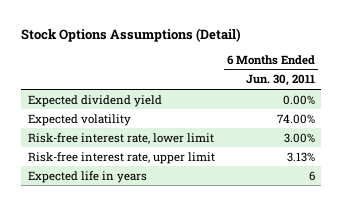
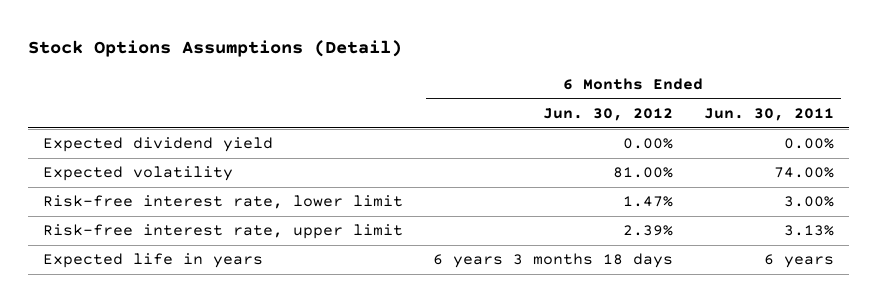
none -> [543,108,674,122] Jun. 30, 2012
[309,170,316,181] 6 -> [763,254,834,269] 6 years

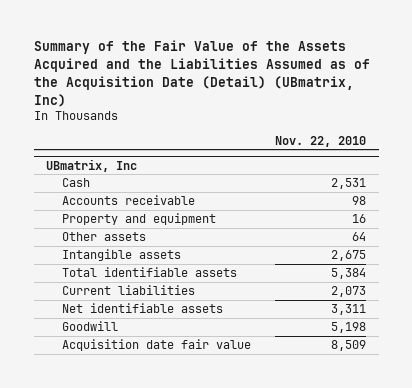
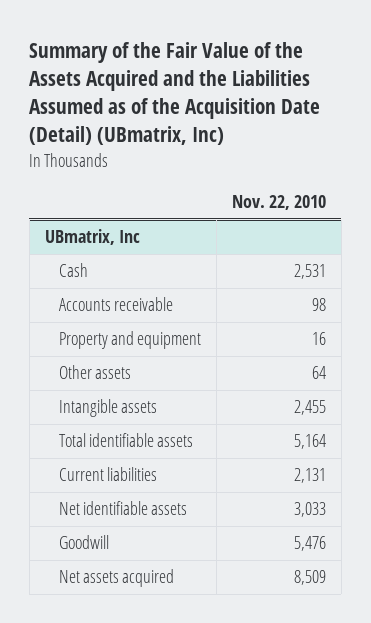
[331,250,367,262] 2,675 -> [293,400,326,416] 2,455
[331,268,367,280] 5,384 -> [293,434,326,450] 5,164
[331,286,367,298] 2,073 -> [293,468,326,484] 2,131
[331,304,367,316] 3,311 -> [293,502,326,518] 3,033
[331,322,367,334] 5,198 -> [293,536,326,552] 5,476
[61,339,251,352] Acquisition date fair value -> [58,569,174,588] Net assets acquired

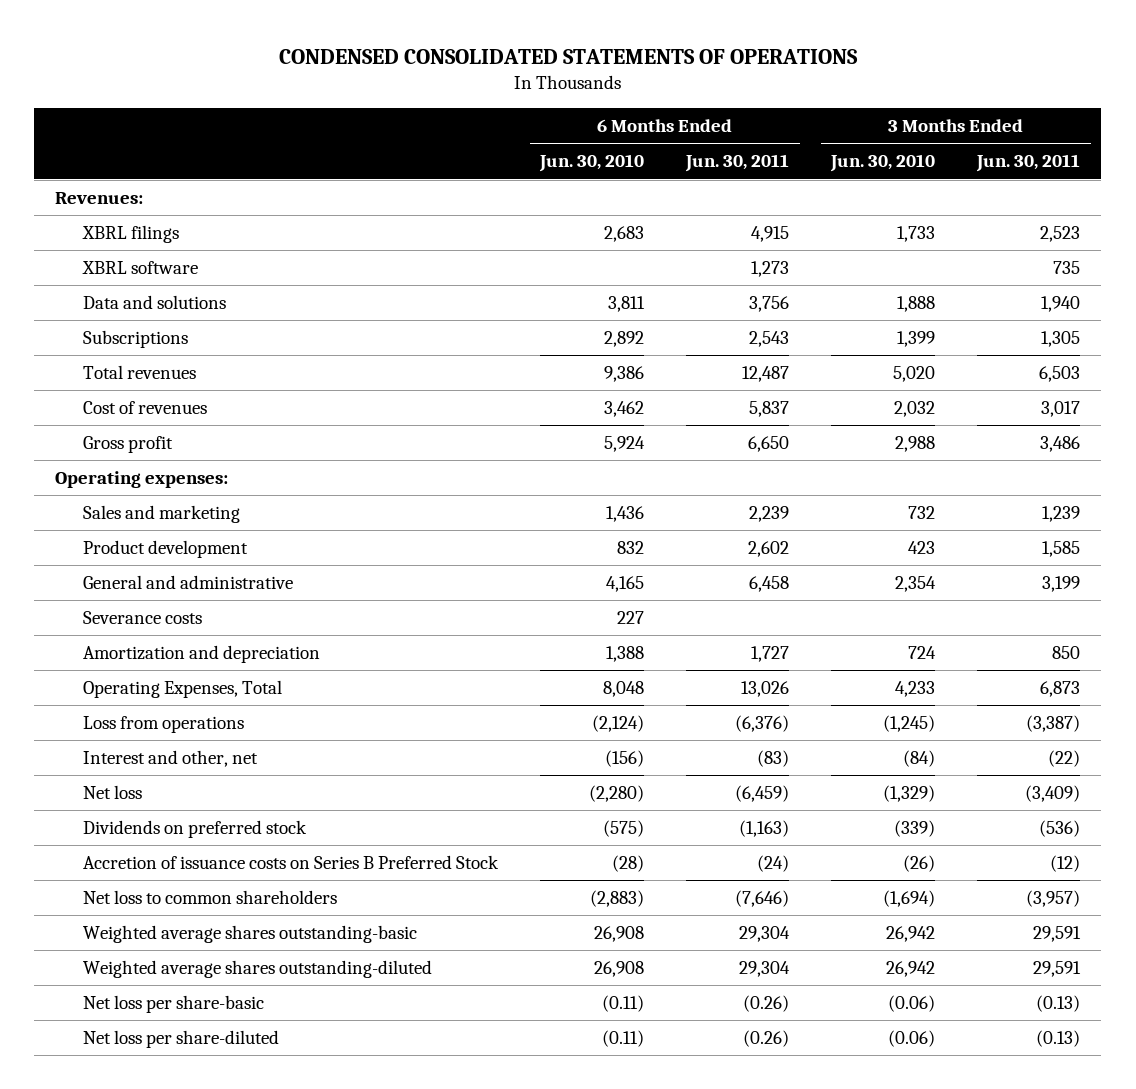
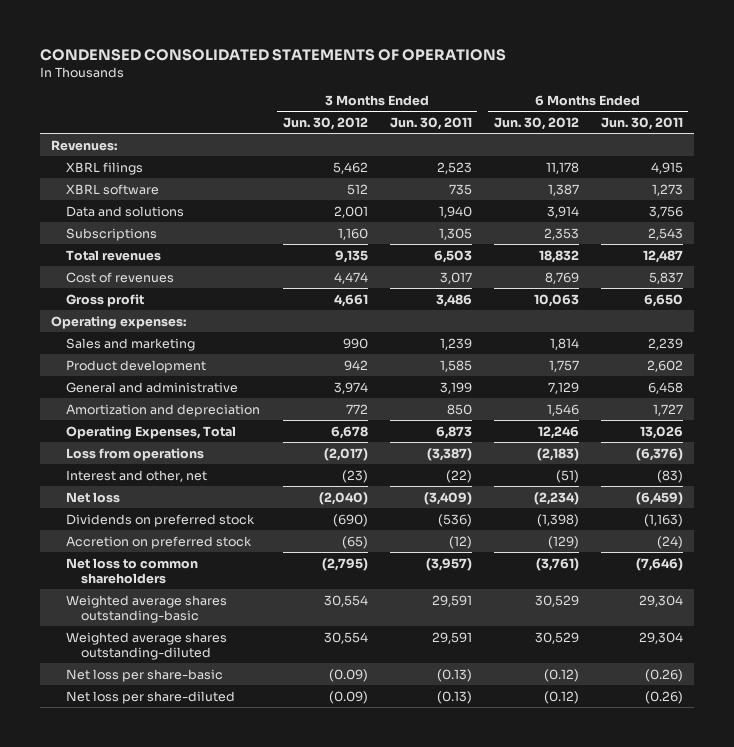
[539,154,645,173] Jun. 30, 2010 -> none
[830,154,936,173] Jun. 30, 2010 -> none
none -> [282,116,368,130] Jun. 30, 2012
none -> [493,116,579,130] Jun. 30, 2012
[83,611,203,625] Severance costs -> none
[83,855,500,870] Accretion of issuance costs on Series B Preferred Stock -> [66,535,253,549] Accretion on preferred stock

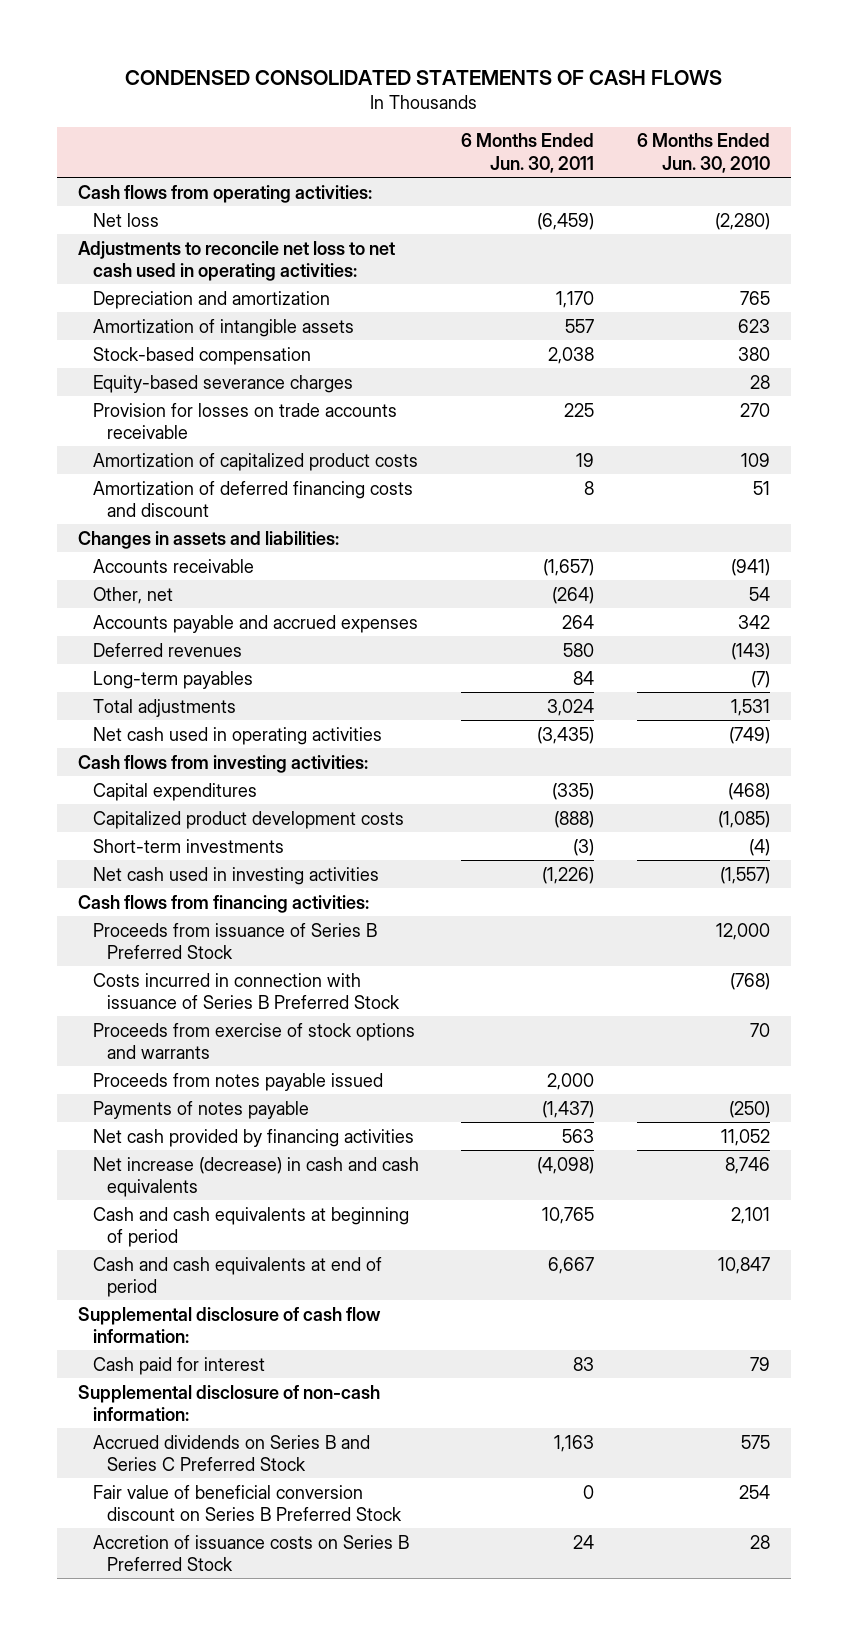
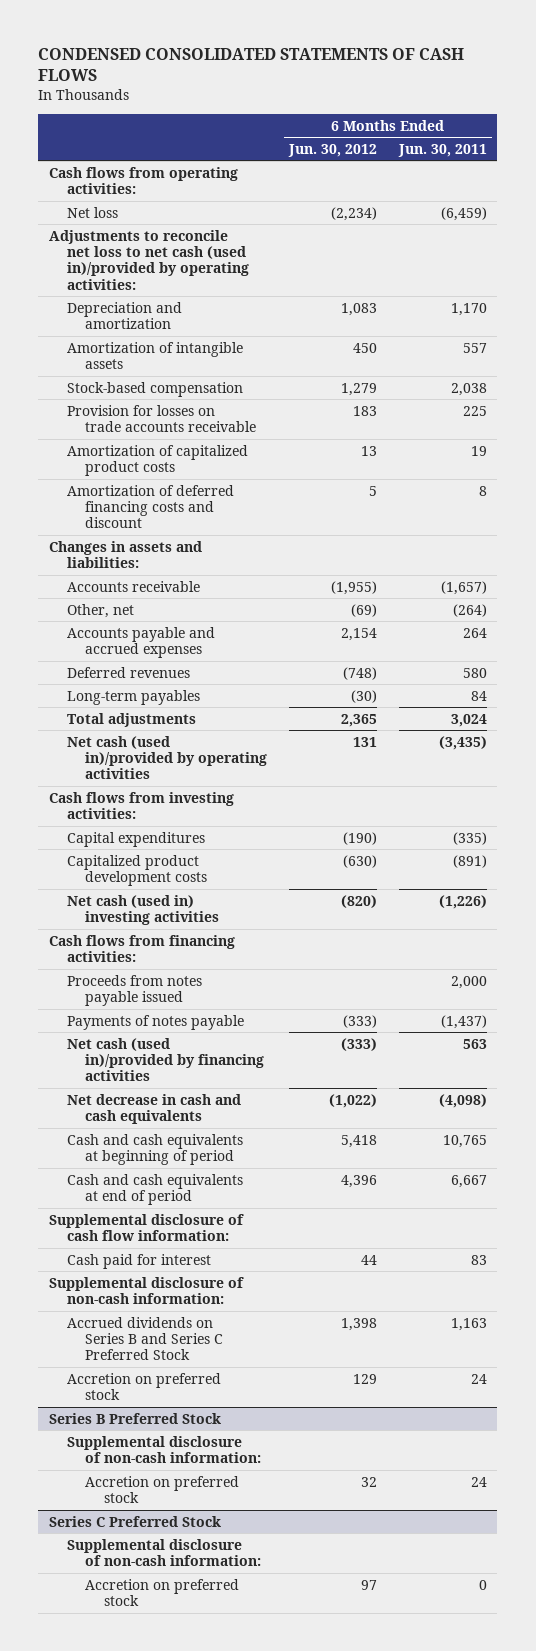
[636,133,770,173] 6 Months Ended Jun. 30, 2010 -> none
none -> [287,143,377,157] Jun. 30, 2012
[78,240,396,281] Adjustments to reconcile net loss to net cash used in operating activities: -> [49,229,250,290] Adjustments to reconcile net loss to net cash (used in)/provided by operating activities:
[92,374,353,393] Equity-based severance charges -> none
[92,726,382,745] Net cash used in operating activities -> [67,735,268,780] Net cash (used in)/provided by operating activities
[92,838,284,853] Short-term investments -> none
[554,810,595,828] (888) -> [452,854,487,868] (891)
[92,866,379,885] Net cash used in investing activities -> [67,894,220,926] Net cash (used in) investing activities
[92,922,377,959] Proceeds from issuance of Series B Preferred Stock -> none
[92,972,401,1009] Costs incurred in connection with issuance of Series B Preferred Stock -> none
[92,1022,415,1059] Proceeds from exercise of stock options and warrants -> none
[92,1128,414,1147] Net cash provided by financing activities -> [67,1037,265,1082] Net cash (used in)/provided by financing activities
[92,1156,419,1197] Net increase (decrease) in cash and cash equivalents -> [67,1093,242,1125] Net decrease in cash and cash equivalents
[92,1484,403,1521] Fair value of beneficial conversion discount on Series B Preferred Stock -> none
[92,1534,409,1571] Accretion of issuance costs on Series B Preferred Stock -> [67,1372,222,1401] Accretion on preferred stock
none -> [49,1412,222,1424] Series B Preferred Stock
none -> [67,1435,262,1464] Supplemental disclosure of non-cash information:
none -> [85,1475,240,1504] Accretion on preferred stock
none -> [49,1515,222,1527] Series C Preferred Stock
none -> [67,1538,262,1567] Supplemental disclosure of non-cash information:
none -> [85,1578,240,1607] Accretion on preferred stock

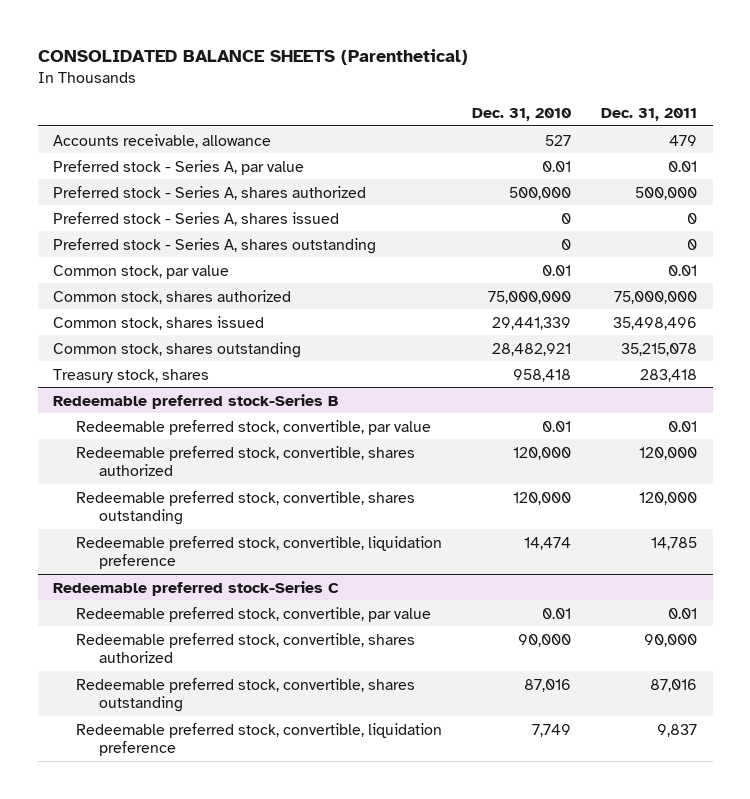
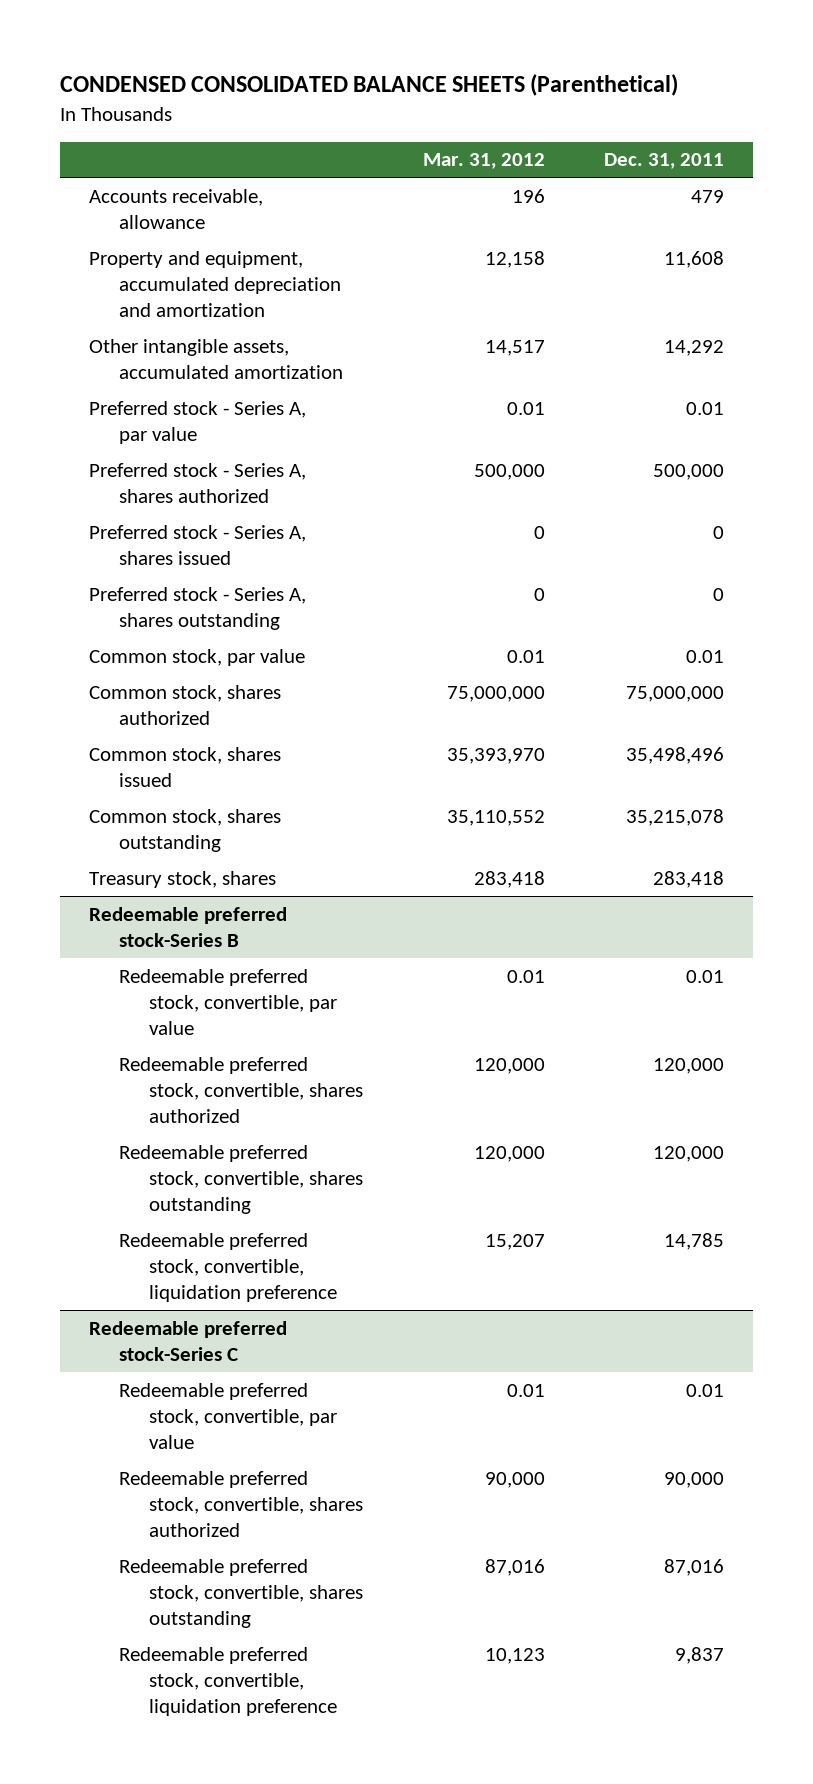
[37,49,468,66] CONSOLIDATED BALANCE SHEETS (Parenthetical) -> [59,74,678,97] CONDENSED CONSOLIDATED BALANCE SHEETS (Parenthetical)
[472,107,572,121] Dec. 31, 2010 -> none
none -> [422,153,545,170] Mar. 31, 2012
none -> [89,250,342,317] Property and equipment, accumulated depreciation and amortization
none -> [89,338,344,379] Other intangible assets, accumulated amortization

